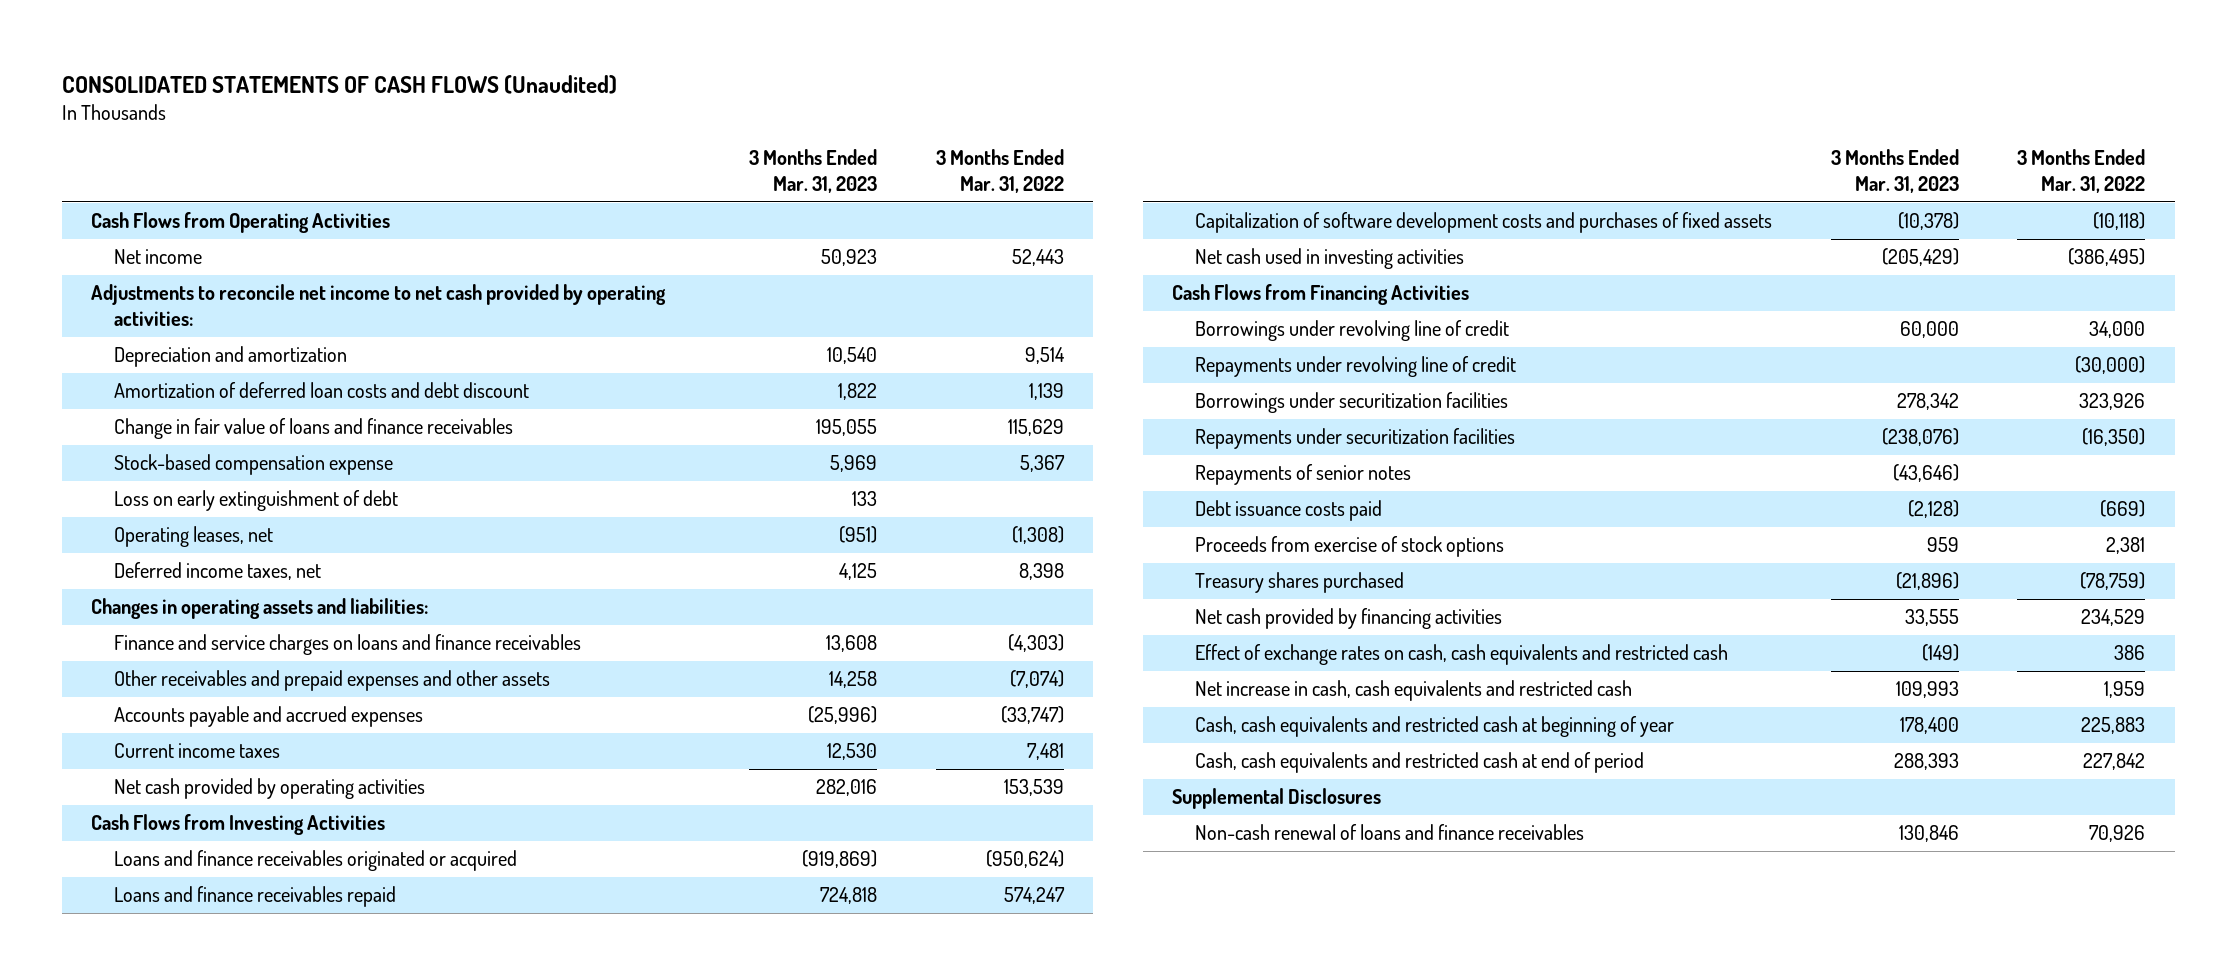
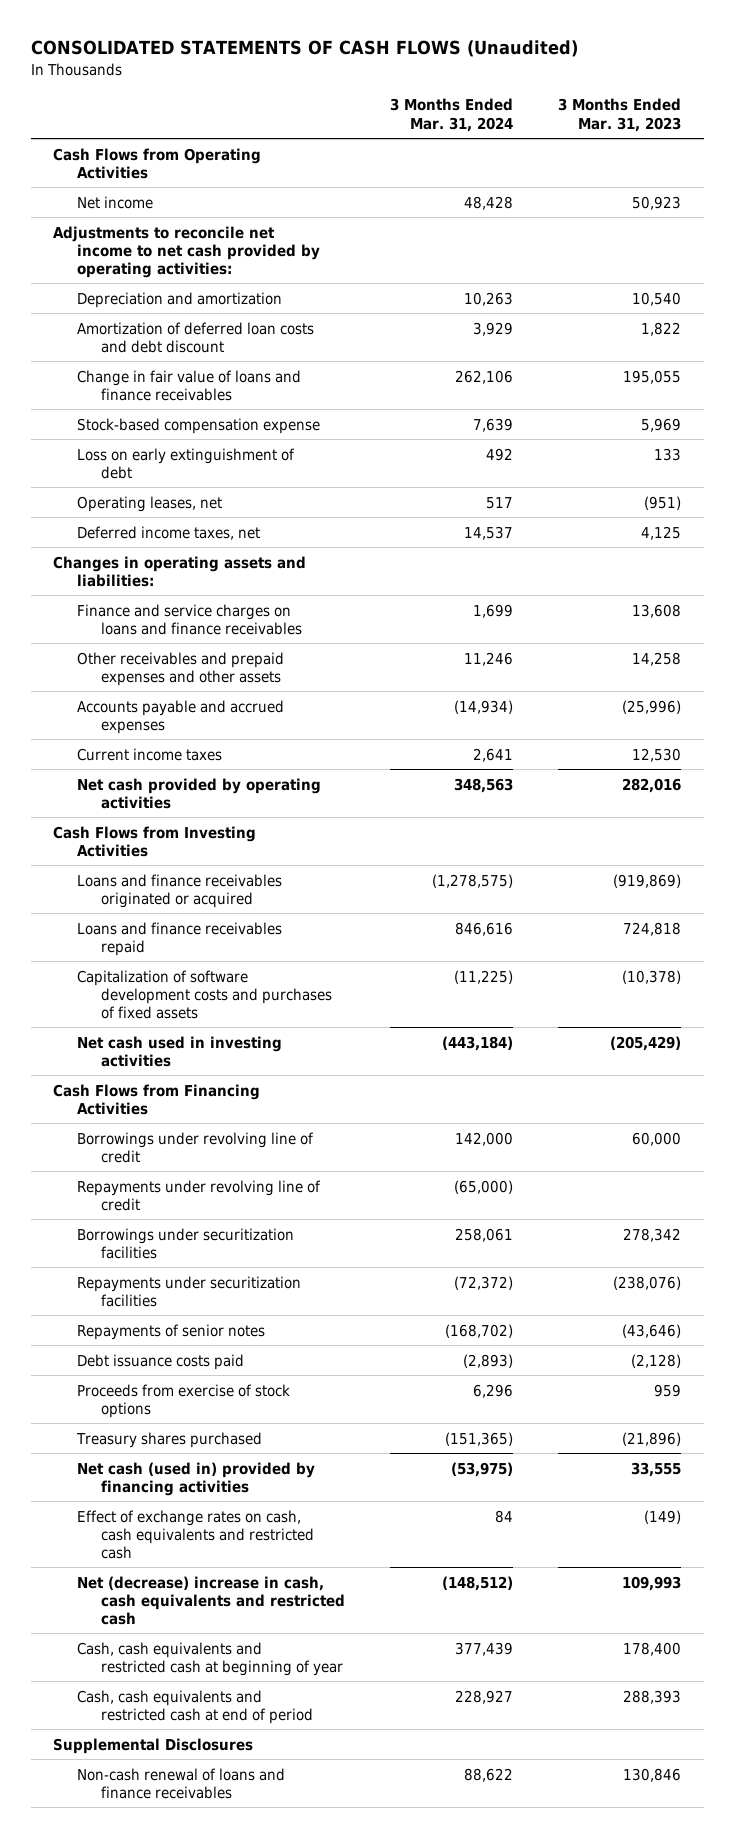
[935,149,1064,193] 3 Months Ended Mar. 31, 2022 -> none
none -> [390,98,514,132] 3 Months Ended Mar. 31, 2024
[1195,608,1503,630] Net cash provided by financing activities -> [77,1461,316,1496] Net cash (used in) provided by financing activities
[1195,680,1633,702] Net increase in cash, cash equivalents and restricted cash -> [77,1575,346,1625] Net (decrease) increase in cash, cash equivalents and restricted cash

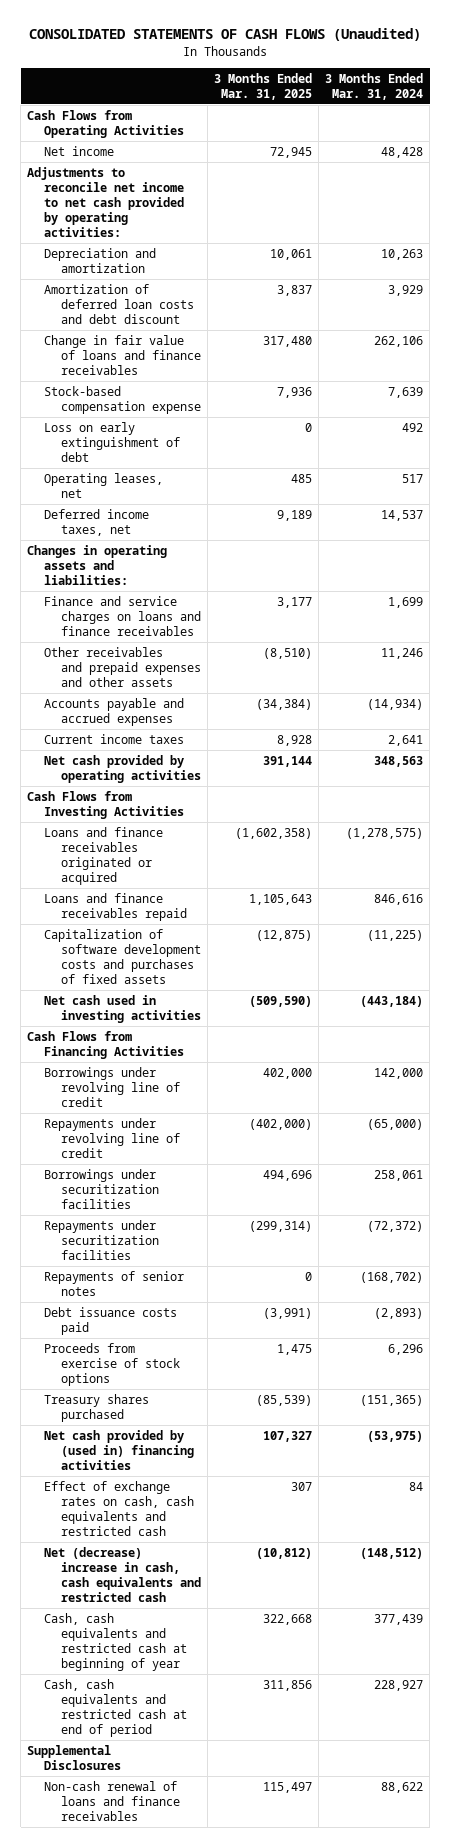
[558,98,682,132] 3 Months Ended Mar. 31, 2023 -> none
none -> [214,72,313,100] 3 Months Ended Mar. 31, 2025
[77,1461,316,1496] Net cash (used in) provided by financing activities -> [44,1429,195,1470] Net cash provided by (used in) financing activities

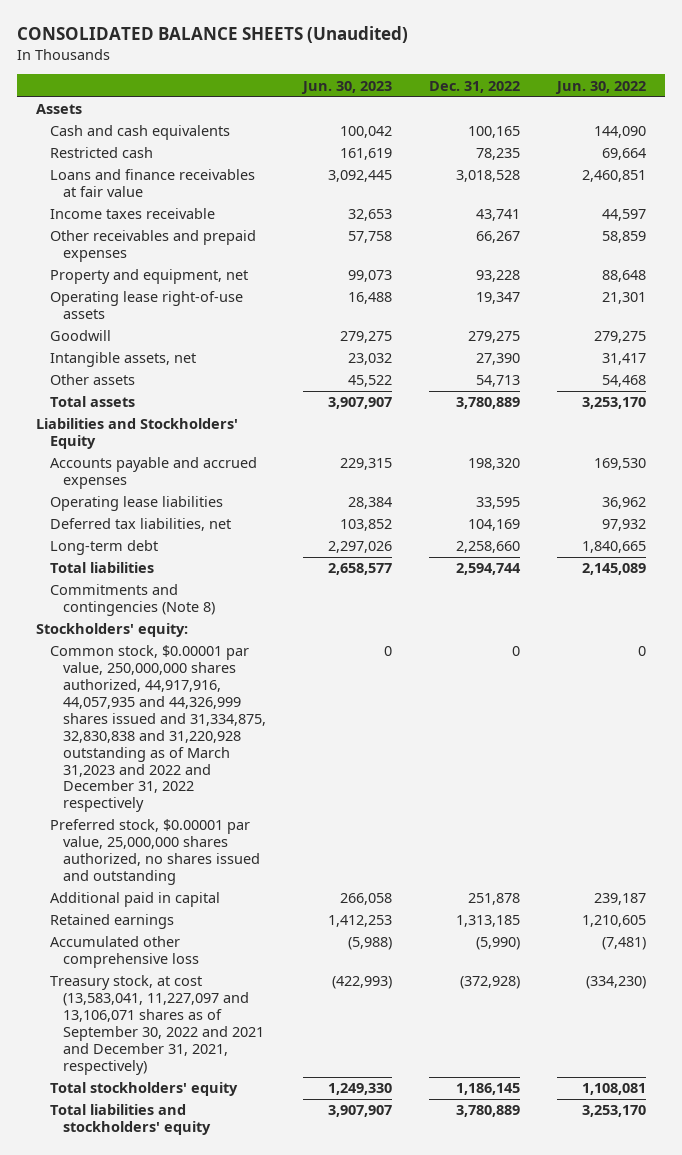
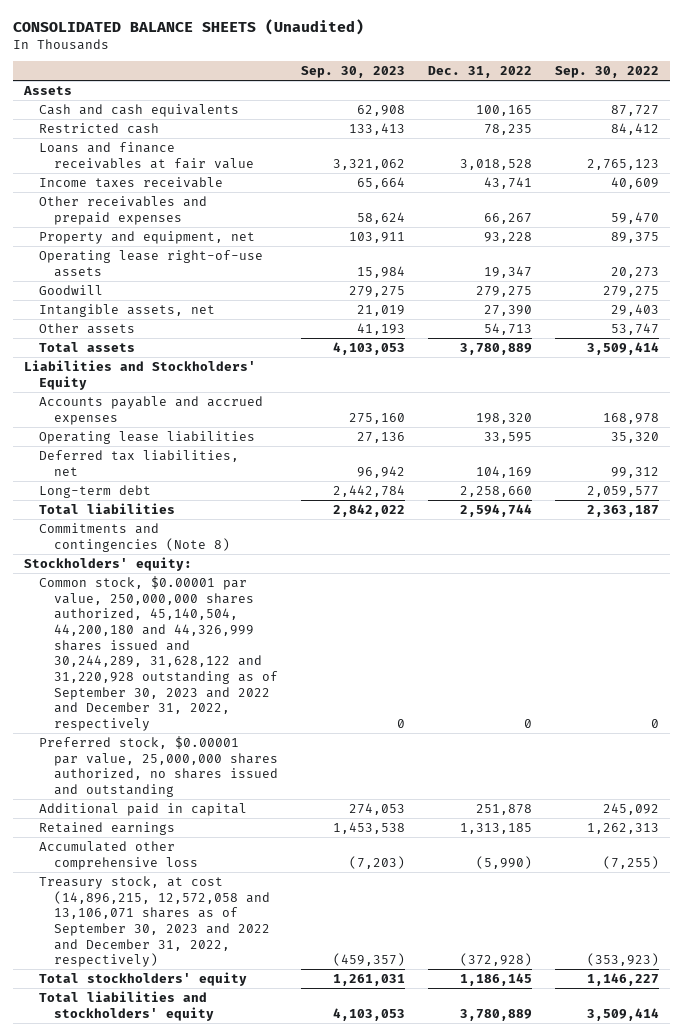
[301,80,393,94] Jun. 30, 2023 -> none
[555,80,647,94] Jun. 30, 2022 -> none
none -> [300,65,405,78] Sep. 30, 2023
none -> [554,65,659,78] Sep. 30, 2022
[49,645,267,813] Common stock, $0.00001 par value, 250,000,000 shares authorized, 44,917,916, 44,057,935 and 44,326,999 shares issued and 31,334,875, 32,830,838 and 31,220,928 outstanding as of March 31,2023 and 2022 and December 31, 2022 respectively -> [38,575,278,731] Common stock, $0.00001 par value, 250,000,000 shares authorized, 45,140,504, 44,200,180 and 44,326,999 shares issued and 30,244,289, 31,628,122 and 31,220,928 outstanding as of September 30, 2023 and 2022 and December 31, 2022, respectively
[49,975,265,1075] Treasury stock, at cost (13,583,041, 11,227,097 and 13,106,071 shares as of September 30, 2022 and 2021 and December 31, 2021, respectively) -> [38,875,270,968] Treasury stock, at cost (14,896,215, 12,572,058 and 13,106,071 shares as of September 30, 2023 and 2022 and December 31, 2022, respectively)

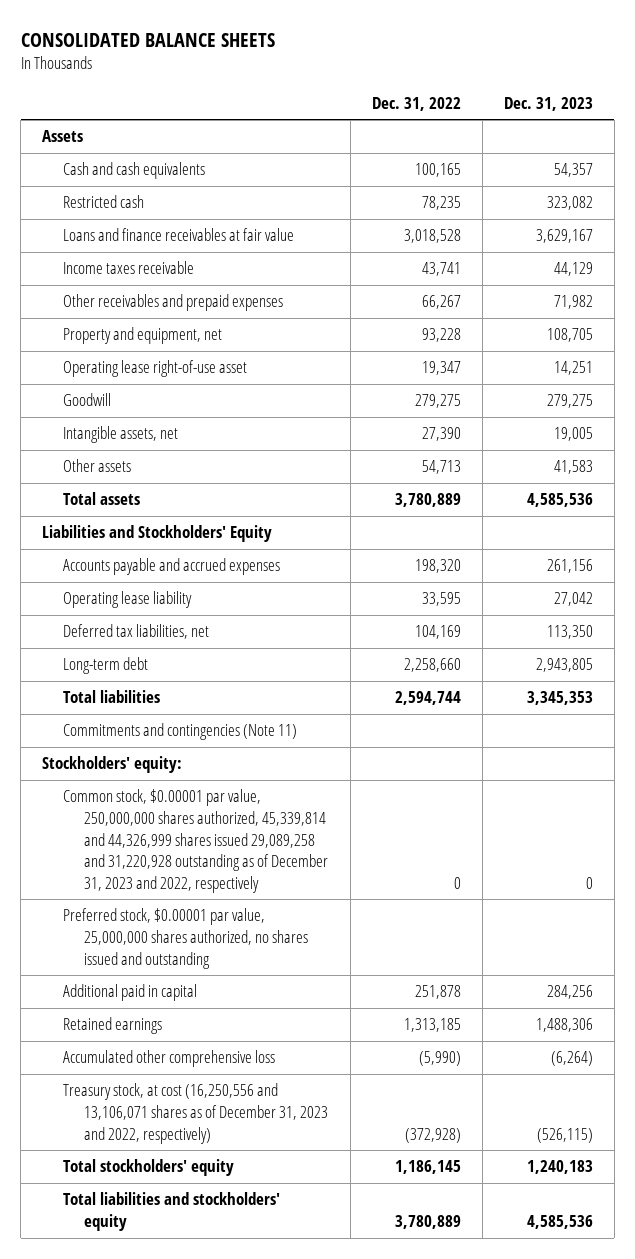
[12,18,364,35] CONSOLIDATED BALANCE SHEETS (Unaudited) -> [20,32,275,47] CONSOLIDATED BALANCE SHEETS
[300,65,405,78] Sep. 30, 2023 -> none
[554,65,659,78] Sep. 30, 2022 -> none
none -> [503,96,593,111] Dec. 31, 2023
[38,249,263,277] Operating lease right-of-use assets -> [63,360,248,378] Operating lease right-of-use asset
[38,430,255,444] Operating lease liabilities -> [63,591,193,609] Operating lease liability
[38,522,230,552] Commitments and contingencies (Note 8) -> [63,723,298,741] Commitments and contingencies (Note 11)
[38,575,278,731] Common stock, $0.00001 par value, 250,000,000 shares authorized, 45,140,504, 44,200,180 and 44,326,999 shares issued and 30,244,289, 31,628,122 and 31,220,928 outstanding as of September 30, 2023 and 2022 and December 31, 2022, respectively -> [63,789,329,893] Common stock, $0.00001 par value, 250,000,000 shares authorized, 45,339,814 and 44,326,999 shares issued 29,089,258 and 31,220,928 outstanding as of December 31, 2023 and 2022, respectively
[38,875,270,968] Treasury stock, at cost (14,896,215, 12,572,058 and 13,106,071 shares as of September 30, 2023 and 2022 and December 31, 2022, respectively) -> [63,1083,329,1144] Treasury stock, at cost (16,250,556 and 13,106,071 shares as of December 31, 2023 and 2022, respectively)

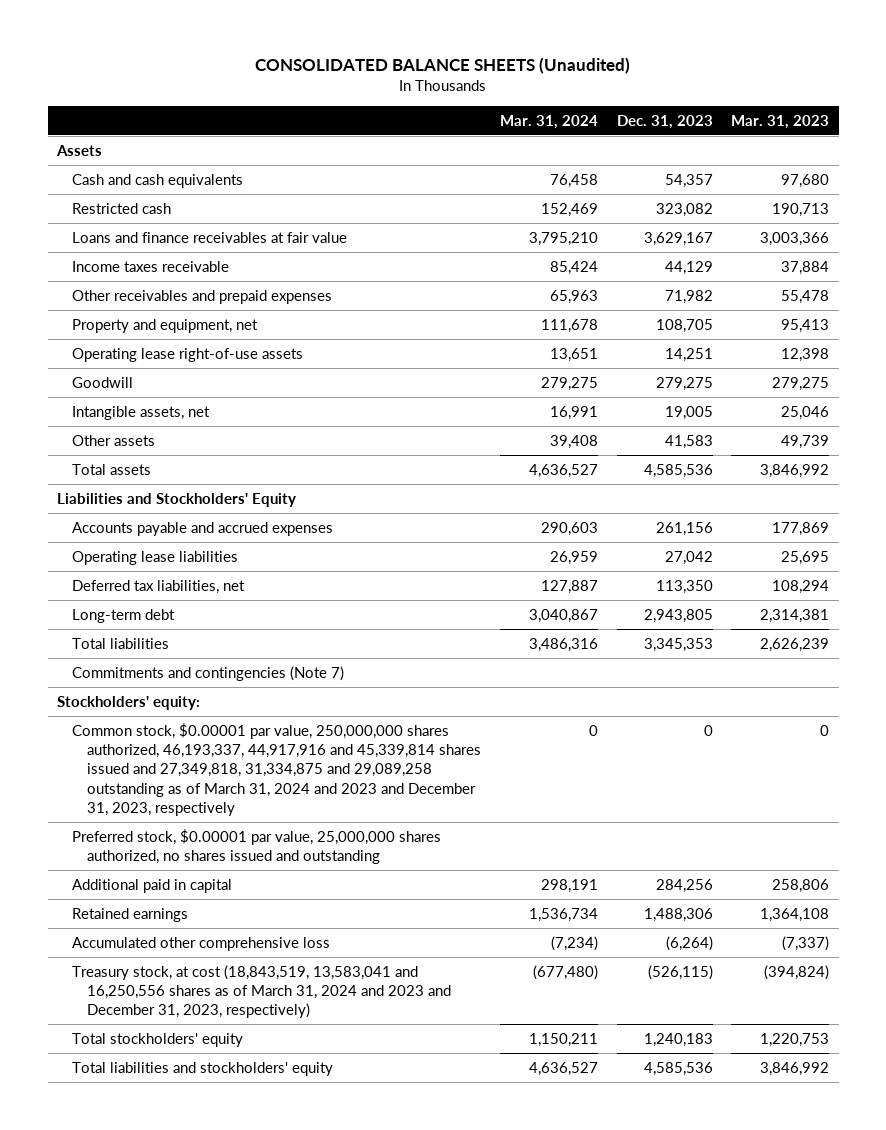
[20,32,275,47] CONSOLIDATED BALANCE SHEETS -> [255,56,631,74] CONSOLIDATED BALANCE SHEETS (Unaudited)
[371,96,461,111] Dec. 31, 2022 -> none
none -> [499,114,598,129] Mar. 31, 2024
none -> [731,114,830,129] Mar. 31, 2023
[63,360,248,378] Operating lease right-of-use asset -> [72,347,304,362] Operating lease right-of-use assets
[63,591,193,609] Operating lease liability -> [72,550,239,565] Operating lease liabilities
[63,723,298,741] Commitments and contingencies (Note 11) -> [72,665,345,681] Commitments and contingencies (Note 7)
[63,789,329,893] Common stock, $0.00001 par value, 250,000,000 shares authorized, 45,339,814 and 44,326,999 shares issued 29,089,258 and 31,220,928 outstanding as of December 31, 2023 and 2022, respectively -> [72,722,482,816] Common stock, $0.00001 par value, 250,000,000 shares authorized, 46,193,337, 44,917,916 and 45,339,814 shares issued and 27,349,818, 31,334,875 and 29,089,258 outstanding as of March 31, 2024 and 2023 and December 31, 2023, respectively
[63,1083,329,1144] Treasury stock, at cost (16,250,556 and 13,106,071 shares as of December 31, 2023 and 2022, respectively) -> [72,964,452,1019] Treasury stock, at cost (18,843,519, 13,583,041 and 16,250,556 shares as of March 31, 2024 and 2023 and December 31, 2023, respectively)

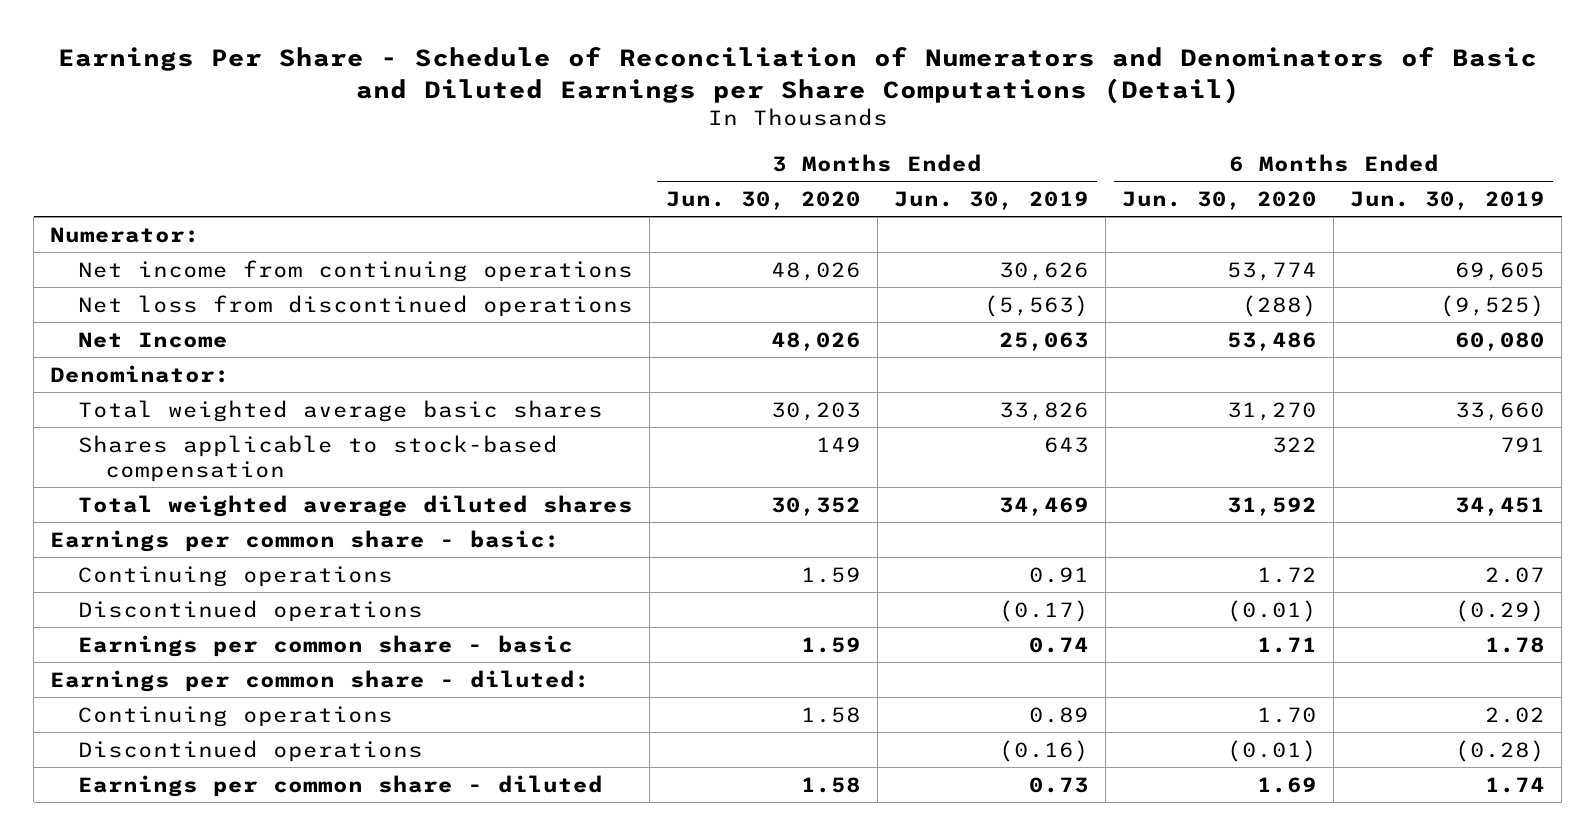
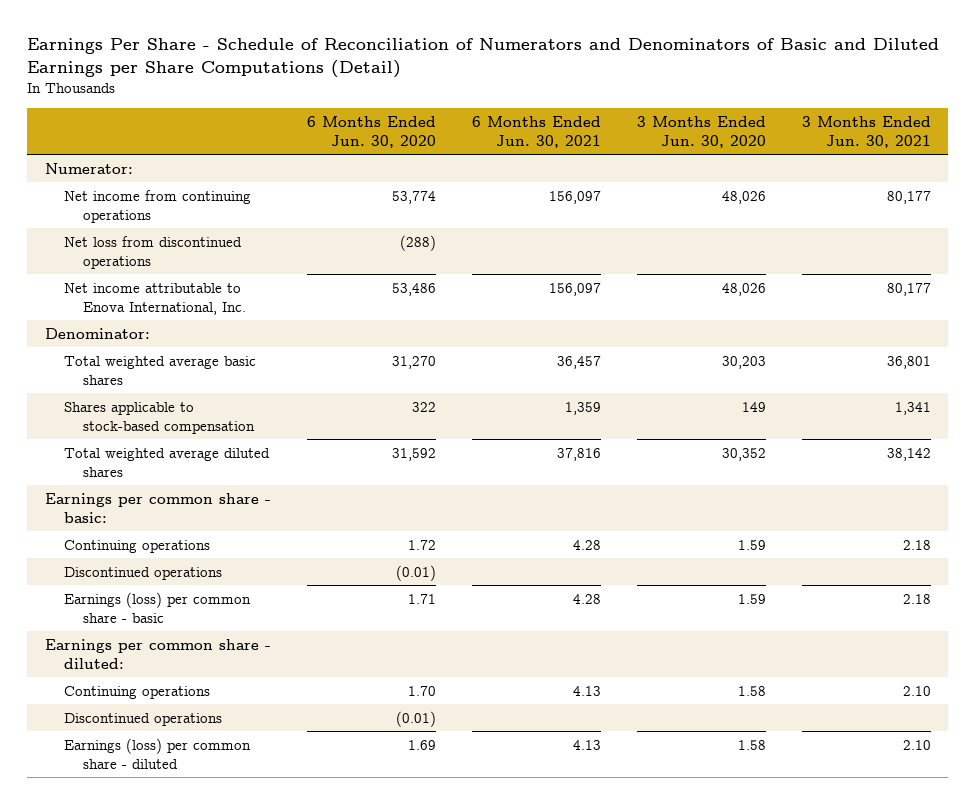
[893,190,1089,210] Jun. 30, 2019 -> none
[1350,190,1546,210] Jun. 30, 2019 -> none
none -> [471,115,601,148] 6 Months Ended Jun. 30, 2021
none -> [801,115,931,148] 3 Months Ended Jun. 30, 2021
[77,331,228,348] Net Income -> [63,282,247,315] Net income attributable to Enova International, Inc.
[77,634,573,657] Earnings per common share - basic -> [63,591,251,623] Earnings (loss) per common share - basic
[77,774,603,797] Earnings per common share - diluted -> [63,737,251,769] Earnings (loss) per common share - diluted

